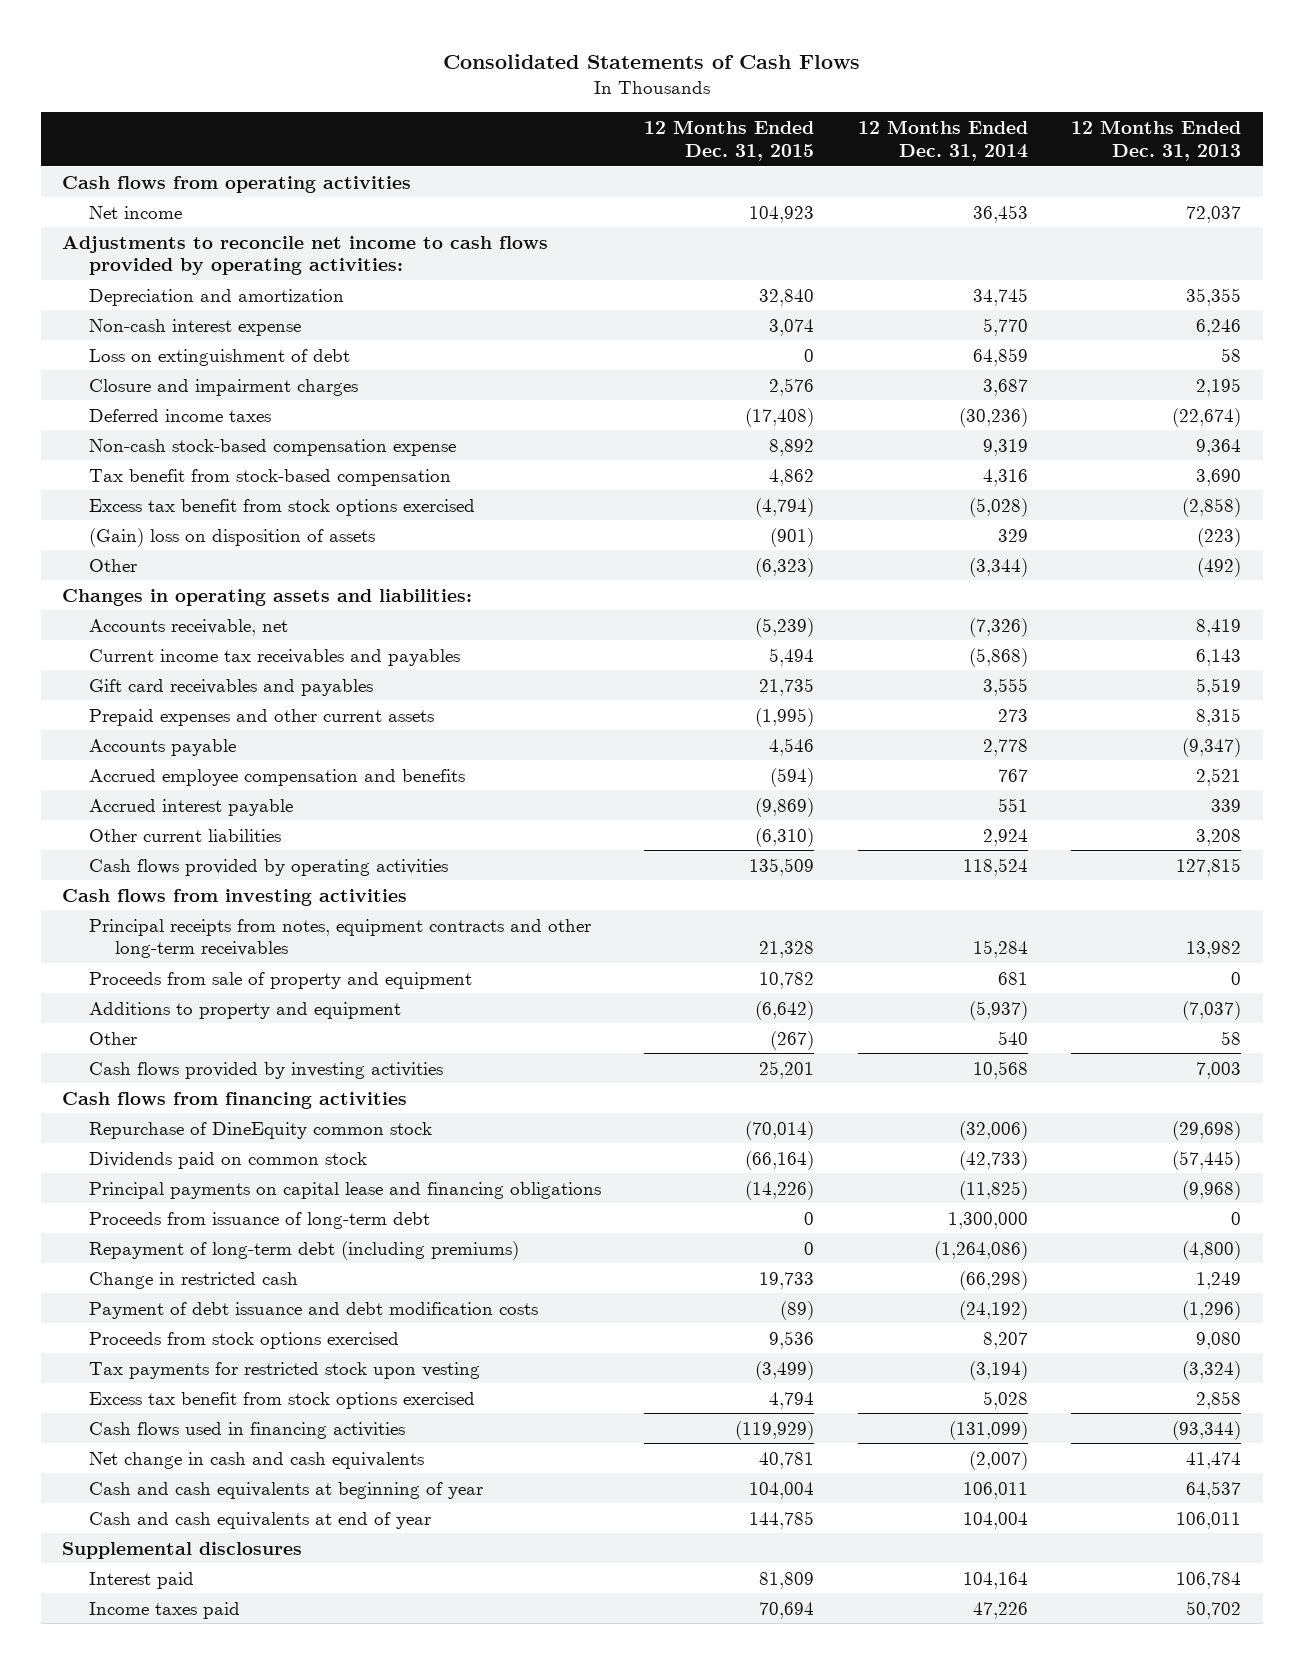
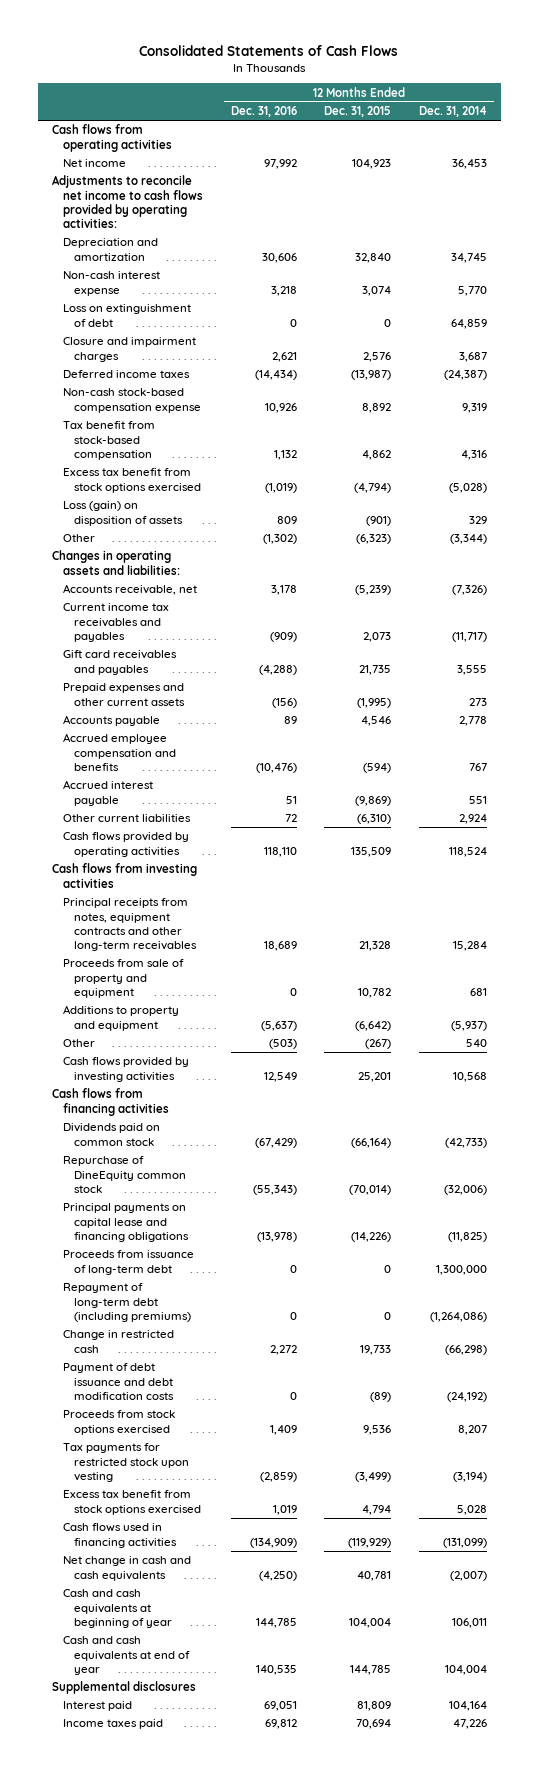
[1071,119,1242,161] 12 Months Ended Dec. 31, 2013 -> none
none -> [230,106,297,118] Dec. 31, 2016
[745,407,815,427] (17,408) -> [351,370,392,381] (13,987)
[958,407,1028,427] (30,236) -> [443,370,487,381] (24,387)
[88,527,375,547] (Gain) loss on disposition of assets -> [62,501,184,526] Loss (gain) on disposition of assets
[769,647,815,666] 5,494 -> [363,632,392,643] 2,073
[968,647,1028,667] (5,868) -> [451,632,487,643] (11,717)
[88,1121,432,1139] Repurchase of DineEquity common stock -> [62,1156,187,1194] Repurchase of DineEquity common stock

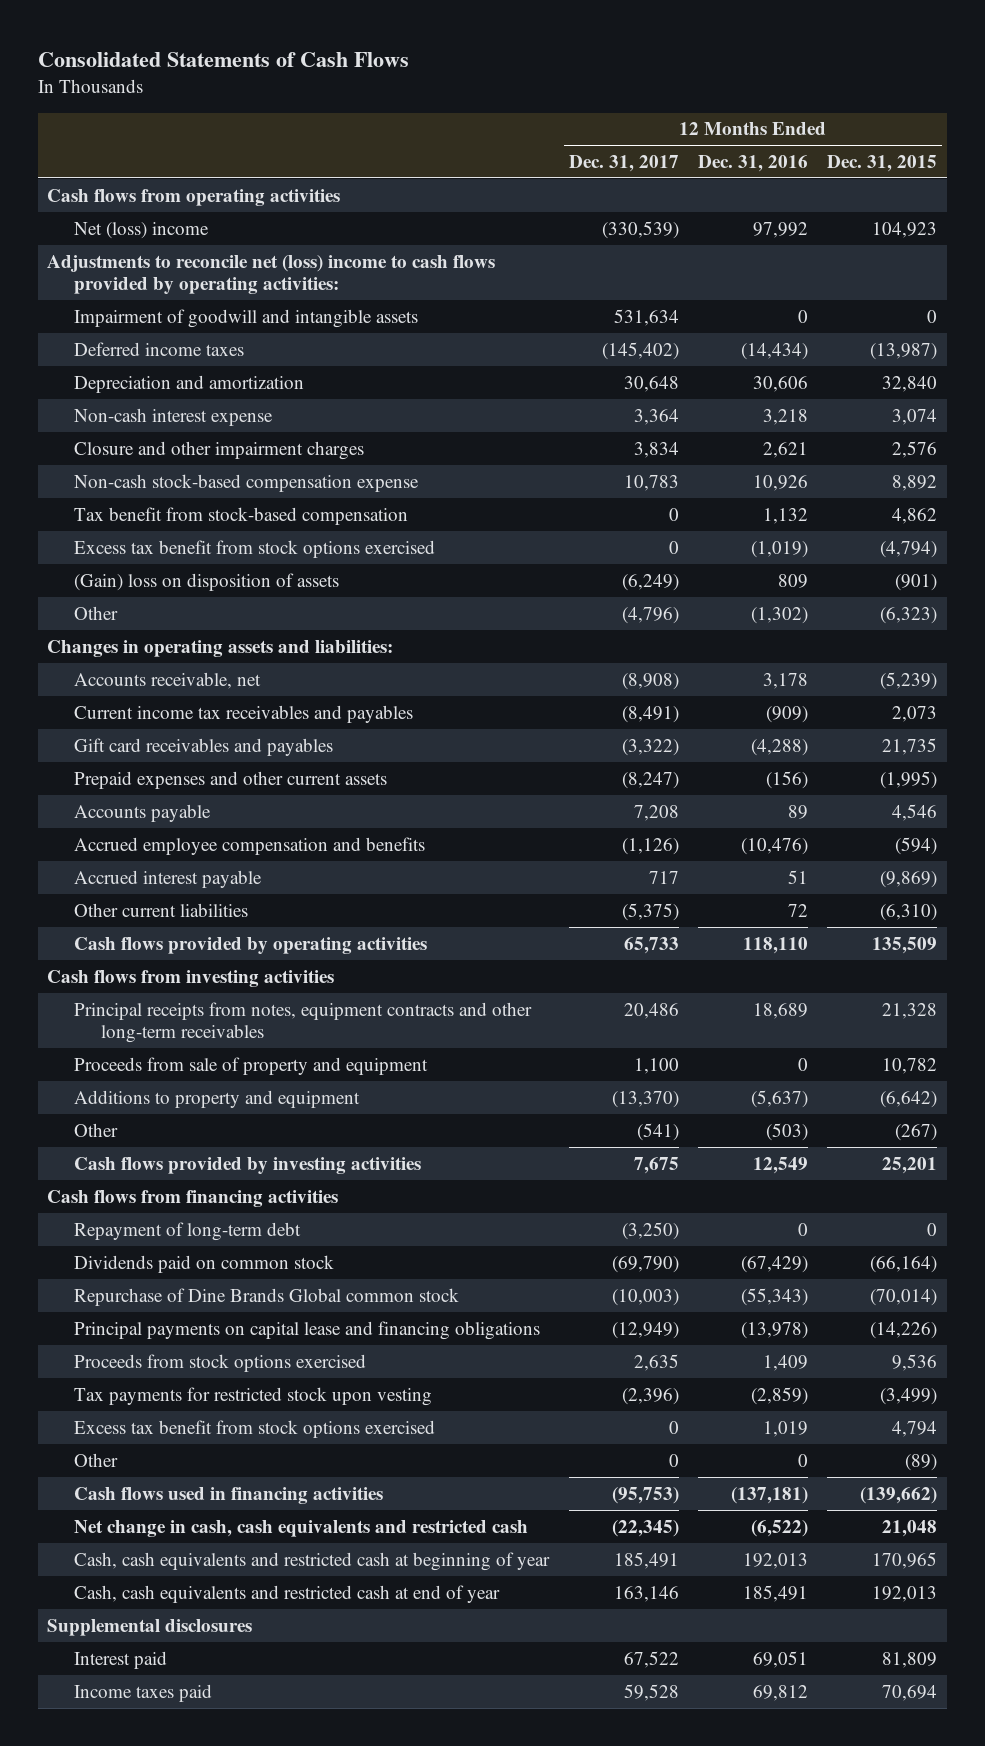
[418,106,487,118] Dec. 31, 2014 -> none
none -> [568,154,679,172] Dec. 31, 2017
[62,159,126,168] Net income -> [74,221,210,239] Net (loss) income
[51,175,203,229] Adjustments to reconcile net income to cash flows provided by operating activities: -> [47,254,496,295] Adjustments to reconcile net (loss) income to cash flows provided by operating activities:
none -> [74,308,419,328] Impairment of goodwill and intangible assets
[62,370,190,379] Deferred income taxes -> [74,341,245,356] Deferred income taxes
[62,304,191,327] Loss on extinguishment of debt -> none
[62,337,196,362] Closure and impairment charges -> [74,440,365,460] Closure and other impairment charges
[62,501,184,526] Loss (gain) on disposition of assets -> [74,572,340,591] (Gain) loss on disposition of assets
none -> [74,1221,302,1241] Repayment of long-term debt
[62,1156,187,1194] Repurchase of DineEquity common stock -> [74,1287,460,1306] Repurchase of Dine Brands Global common stock
[62,1250,194,1275] Proceeds from issuance of long-term debt -> none
[62,1283,192,1323] Repayment of long-term debt (including premiums) -> none
[62,1330,174,1353] Change in restricted cash -> none
[62,1363,175,1401] Payment of debt issuance and debt modification costs -> none
none -> [74,1452,119,1467] Other
[249,1537,297,1548] (134,909) -> [730,1486,808,1504] (137,181)
[348,1537,392,1548] (119,929) -> [860,1486,938,1504] (139,662)
[62,1556,191,1581] Net change in cash and cash equivalents -> [74,1519,529,1537] Net change in cash, cash equivalents and restricted cash
[258,1570,297,1581] (4,250) -> [750,1519,808,1537] (6,522)
[357,1570,392,1581] 40,781 -> [882,1519,938,1537] 21,048
[62,1589,173,1629] Cash and cash equivalents at beginning of year -> [74,1551,551,1571] Cash, cash equivalents and restricted cash at beginning of year
[255,1618,297,1629] 144,785 -> [742,1552,808,1569] 192,013
[349,1618,392,1629] 104,004 -> [872,1551,938,1569] 170,965
[62,1636,191,1676] Cash and cash equivalents at end of year -> [74,1584,501,1603] Cash, cash equivalents and restricted cash at end of year
[255,1665,297,1676] 140,535 -> [742,1584,808,1602] 185,491
[350,1665,392,1676] 144,785 -> [872,1585,938,1602] 192,013

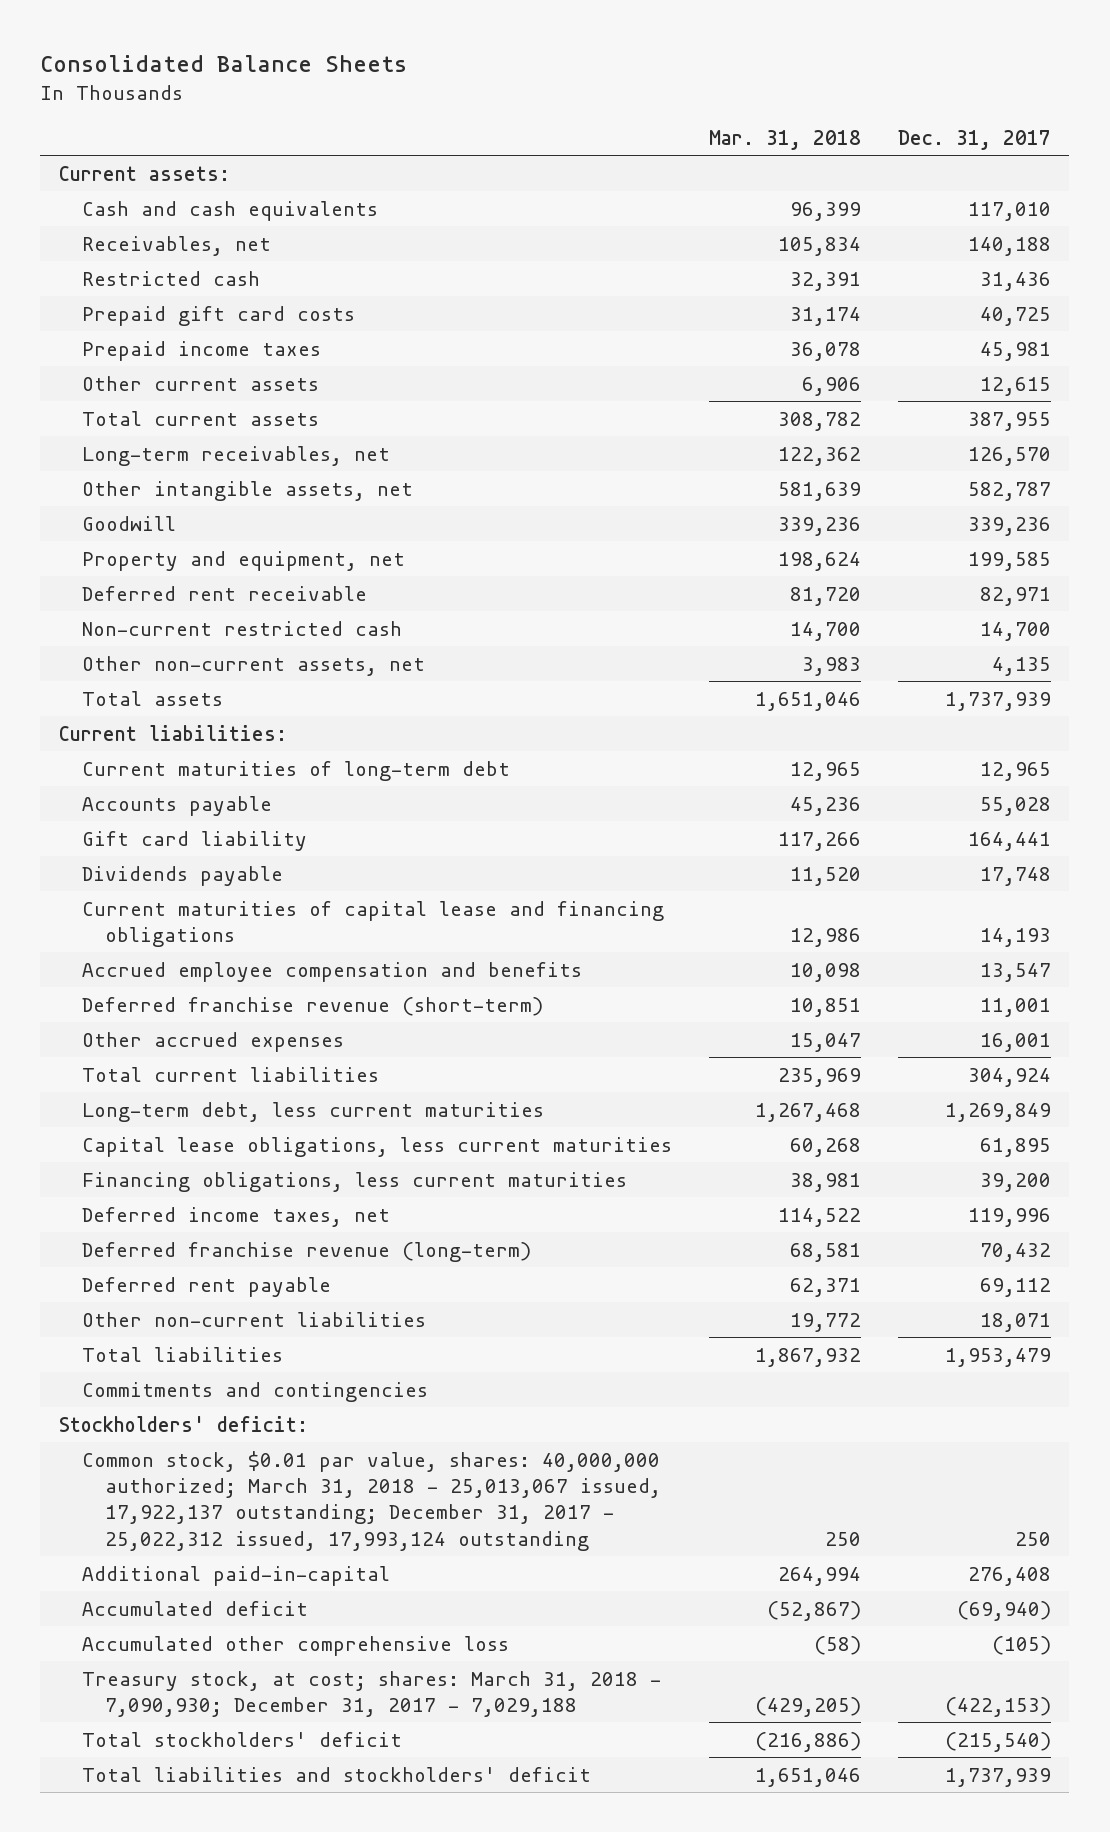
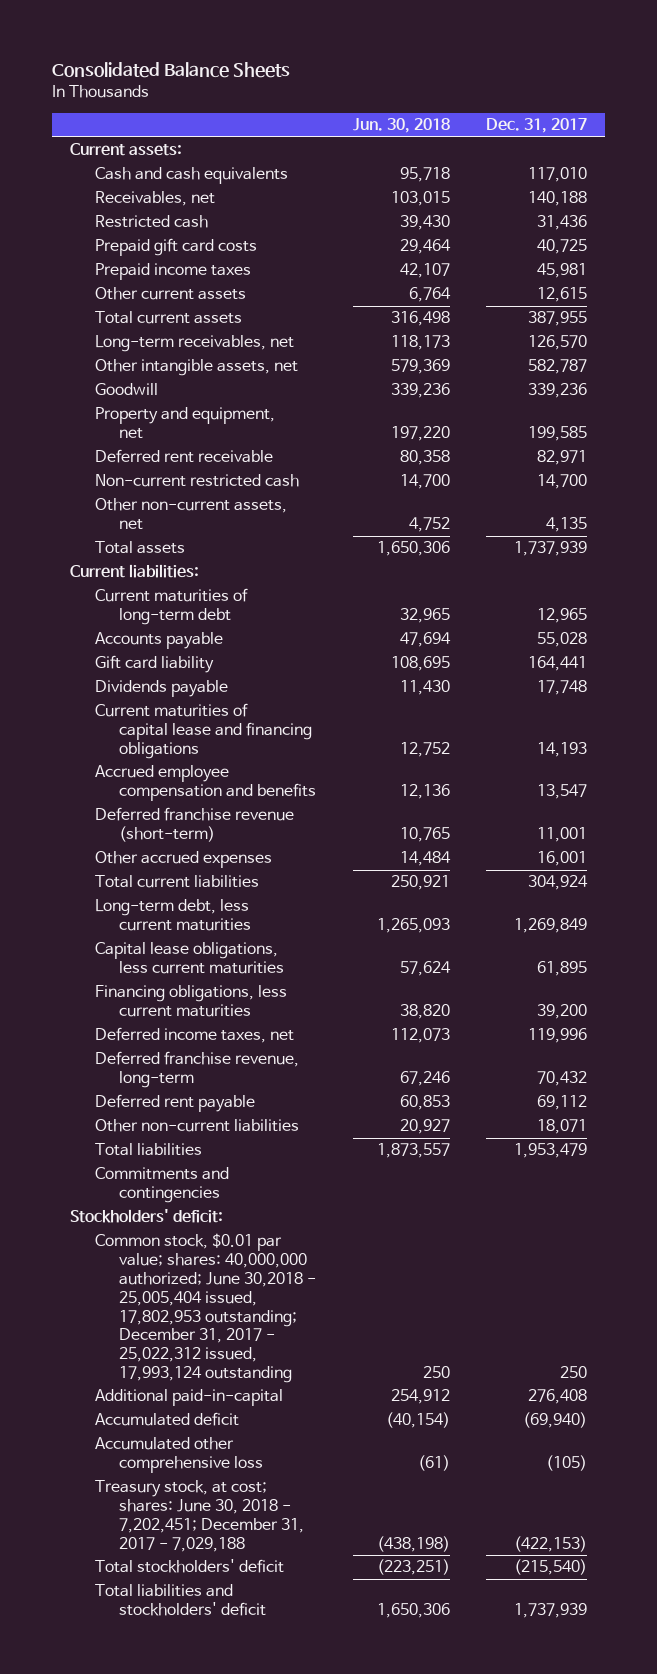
[708,129,861,150] Mar. 31, 2018 -> none
none -> [352,118,450,134] Jun. 30, 2018
[81,1241,531,1262] Deferred franchise revenue (long-term) -> [94,1051,299,1089] Deferred franchise revenue, long-term
[81,1450,661,1551] Common stock, $0.01 par value, shares: 40,000,000 authorized; March 31, 2018 - 25,013,067 issued, 17,922,137 outstanding; December 31, 2017 - 25,022,312 issued, 17,993,124 outstanding -> [94,1233,317,1383] Common stock, $0.01 par value; shares: 40,000,000 authorized; June 30,2018 - 25,005,404 issued, 17,802,953 outstanding; December 31, 2017 - 25,022,312 issued, 17,993,124 outstanding
[81,1670,661,1717] Treasury stock, at cost; shares: March 31, 2018 - 7,090,930; December 31, 2017 - 7,029,188 -> [94,1480,305,1552] Treasury stock, at cost; shares: June 30, 2018 - 7,202,451; December 31, 2017 - 7,029,188

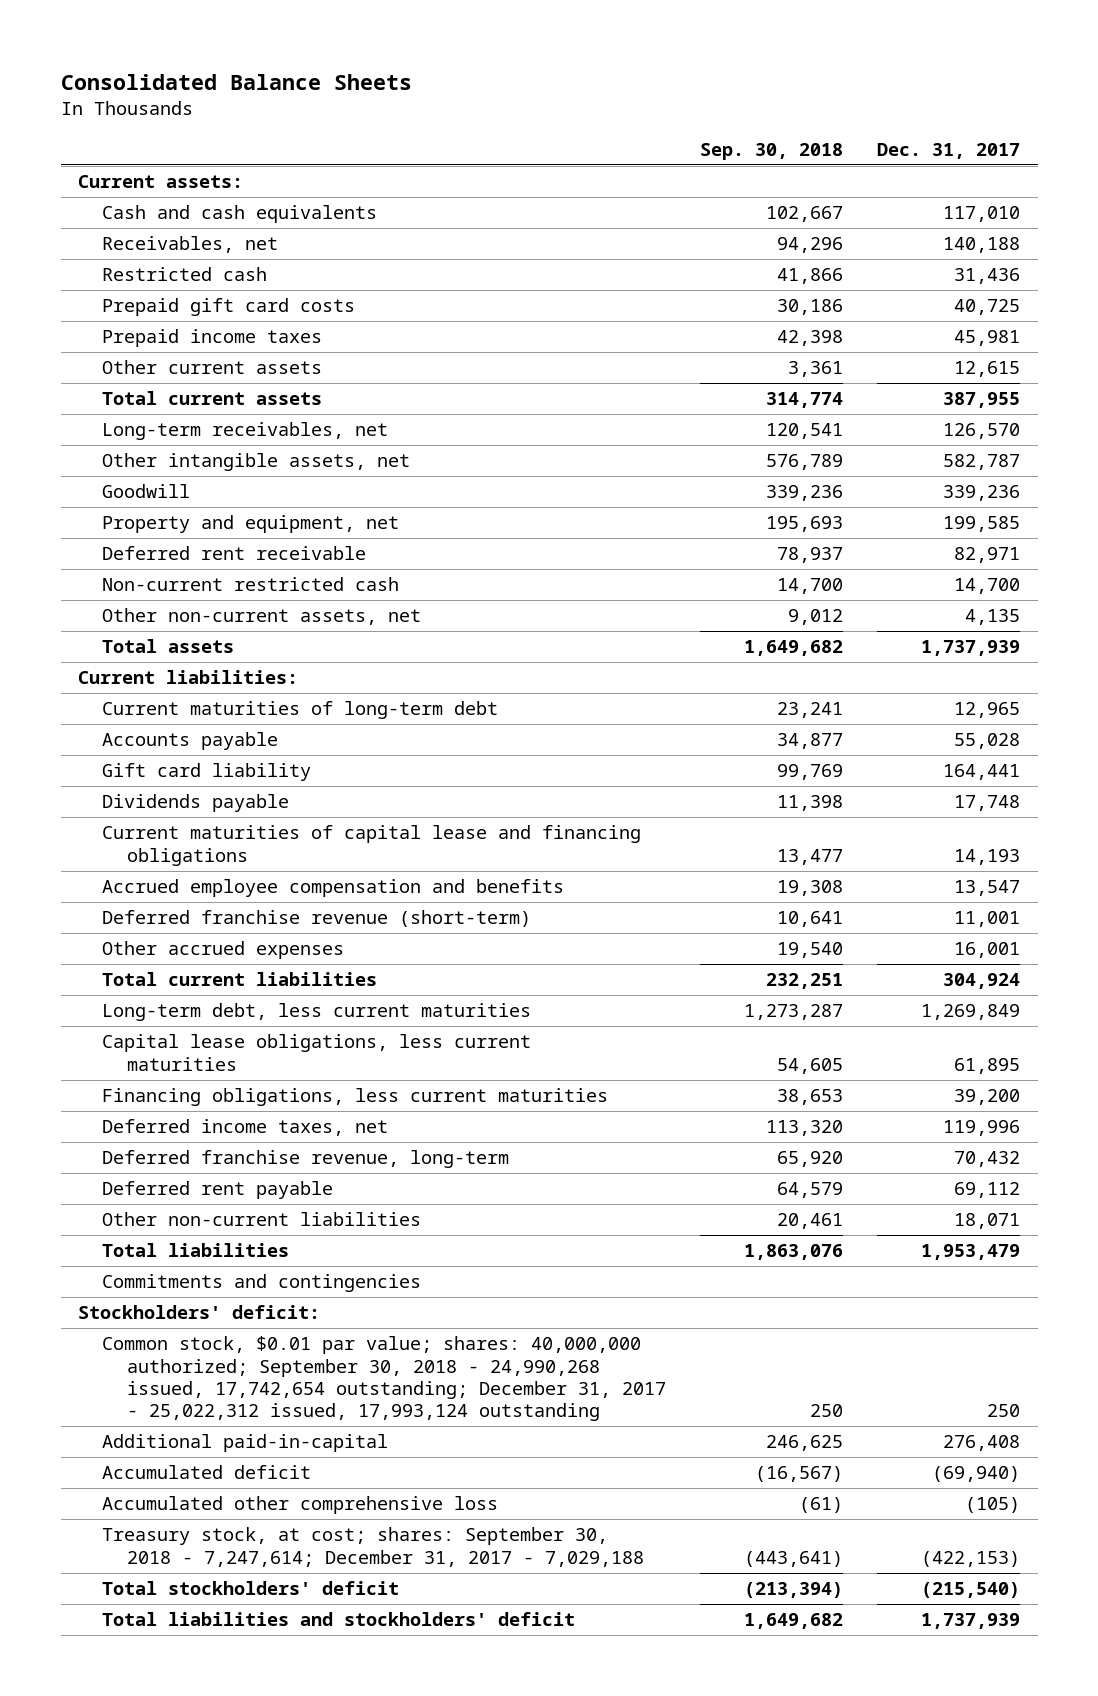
[352,118,450,134] Jun. 30, 2018 -> none
none -> [700,142,844,160] Sep. 30, 2018
[94,1233,317,1383] Common stock, $0.01 par value; shares: 40,000,000 authorized; June 30,2018 - 25,005,404 issued, 17,802,953 outstanding; December 31, 2017 - 25,022,312 issued, 17,993,124 outstanding -> [102,1336,666,1422] Common stock, $0.01 par value; shares: 40,000,000 authorized; September 30, 2018 - 24,990,268 issued, 17,742,654 outstanding; December 31, 2017 - 25,022,312 issued, 17,993,124 outstanding
[94,1480,305,1552] Treasury stock, at cost; shares: June 30, 2018 - 7,202,451; December 31, 2017 - 7,029,188 -> [102,1527,644,1567] Treasury stock, at cost; shares: September 30, 2018 - 7,247,614; December 31, 2017 - 7,029,188

